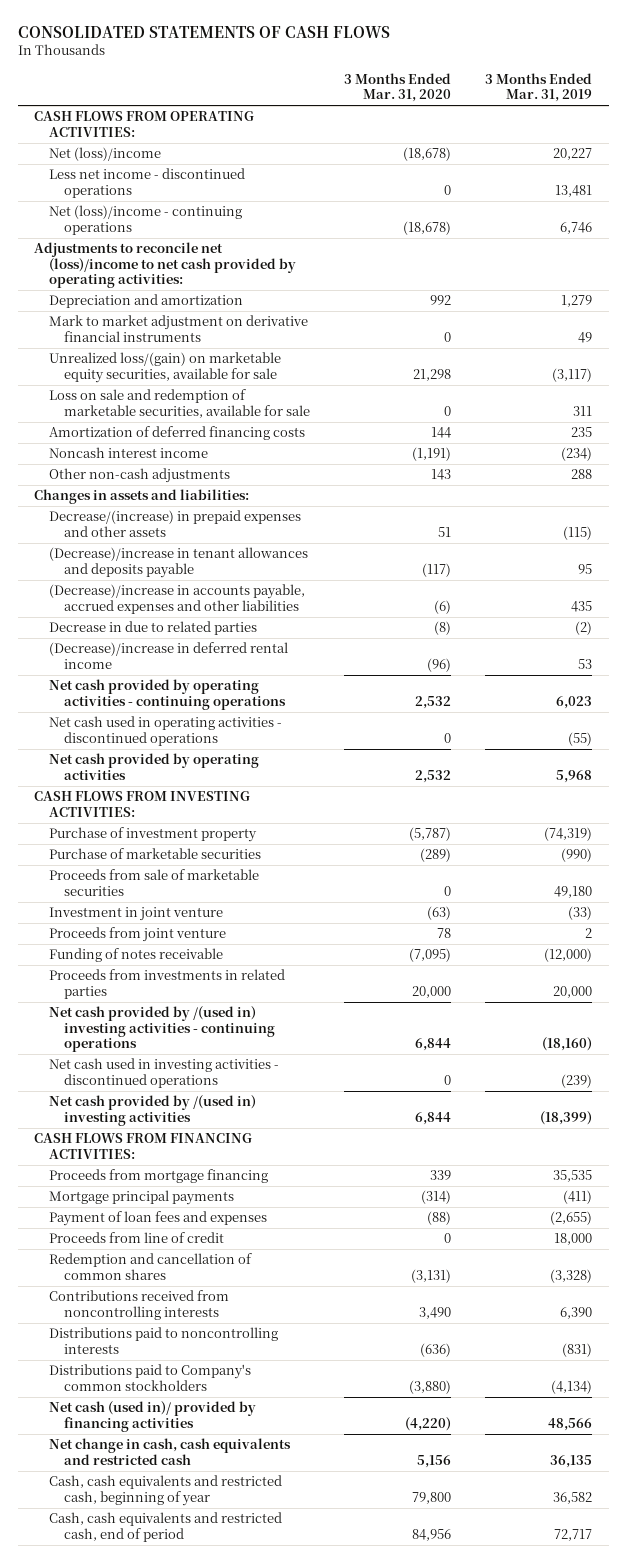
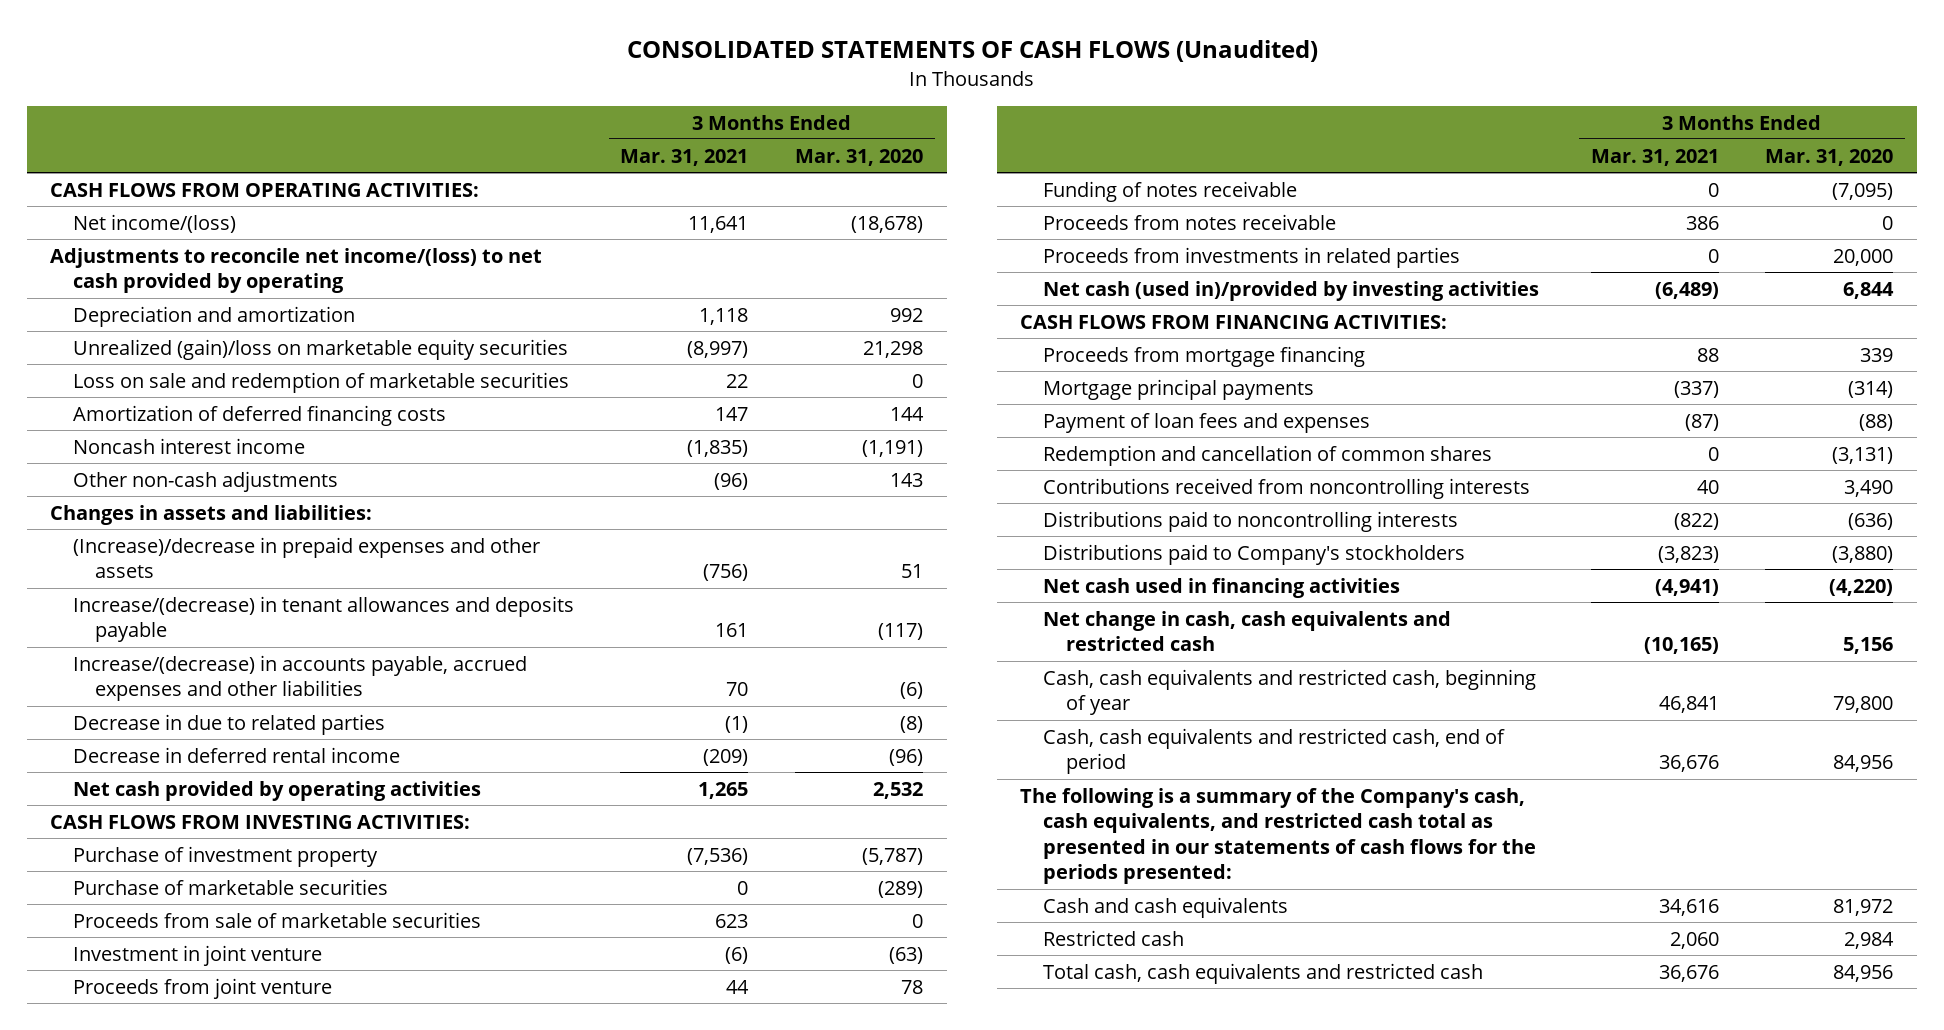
[17,25,390,38] CONSOLIDATED STATEMENTS OF CASH FLOWS -> [626,40,1318,63] CONSOLIDATED STATEMENTS OF CASH FLOWS (Unaudited)
[484,72,592,103] 3 Months Ended Mar. 31, 2019 -> none
none -> [620,148,749,166] Mar. 31, 2021
[49,168,246,198] Less net income - discontinued operations -> none
[49,205,243,235] Net (loss)/income - continuing operations -> none
[49,147,162,162] Net (loss)/income -> [72,213,236,233] Net income/(loss)
[34,242,297,289] Adjustments to reconcile net (loss)/income to net cash provided by operating activities: -> [50,247,543,294] Adjustments to reconcile net income/(loss) to net cash provided by operating
[49,315,309,342] Mark to market adjustment on derivative financial instruments -> none
[49,352,282,383] Unrealized loss/(gain) on marketable equity securities, available for sale -> [72,338,568,360] Unrealized (gain)/loss on marketable equity securities
[49,389,311,418] Loss on sale and redemption of marketable securities, available for sale -> [72,371,569,393] Loss on sale and redemption of marketable securities
[49,510,302,537] Decrease/(increase) in prepaid expenses and other assets -> [72,536,540,579] (Increase)/decrease in prepaid expenses and other assets
[49,547,309,578] (Decrease)/increase in tenant allowances and deposits payable -> [72,595,574,643] Increase/(decrease) in tenant allowances and deposits payable
[49,584,306,614] (Decrease)/increase in accounts payable, accrued expenses and other liabilities -> [72,654,527,702] Increase/(decrease) in accounts payable, accrued expenses and other liabilities
[49,679,287,710] Net cash provided by operating activities - continuing operations -> none
[49,716,283,746] Net cash used in operating activities - discontinued operations -> none
[49,642,289,669] (Decrease)/increase in deferred rental income -> [72,746,400,763] Decrease in deferred rental income
none -> [1043,213,1337,230] Proceeds from notes receivable
[49,1006,276,1053] Net cash provided by /(used in) investing activities - continuing operations -> none
[49,1058,280,1088] Net cash used in investing activities - discontinued operations -> none
[49,1095,257,1126] Net cash provided by /(used in) investing activities -> [1043,280,1540,301] Net cash (used in)/provided by investing activities
[49,1232,225,1244] Proceeds from line of credit -> none
[49,1364,252,1391] Distributions paid to Company's common stockholders -> [1043,543,1466,565] Distributions paid to Company's stockholders
[49,1401,257,1432] Net cash (used in)/ provided by financing activities -> [1043,577,1401,598] Net cash used in financing activities
none -> [1020,787,1537,885] The following is a summary of the Company's cash, cash equivalents, and restricted cash total as presented in our statements of cash flows for the periods presented:
none -> [1043,896,1289,918] Cash and cash equivalents
none -> [1043,929,1185,946] Restricted cash
none -> [1043,962,1484,984] Total cash, cash equivalents and restricted cash

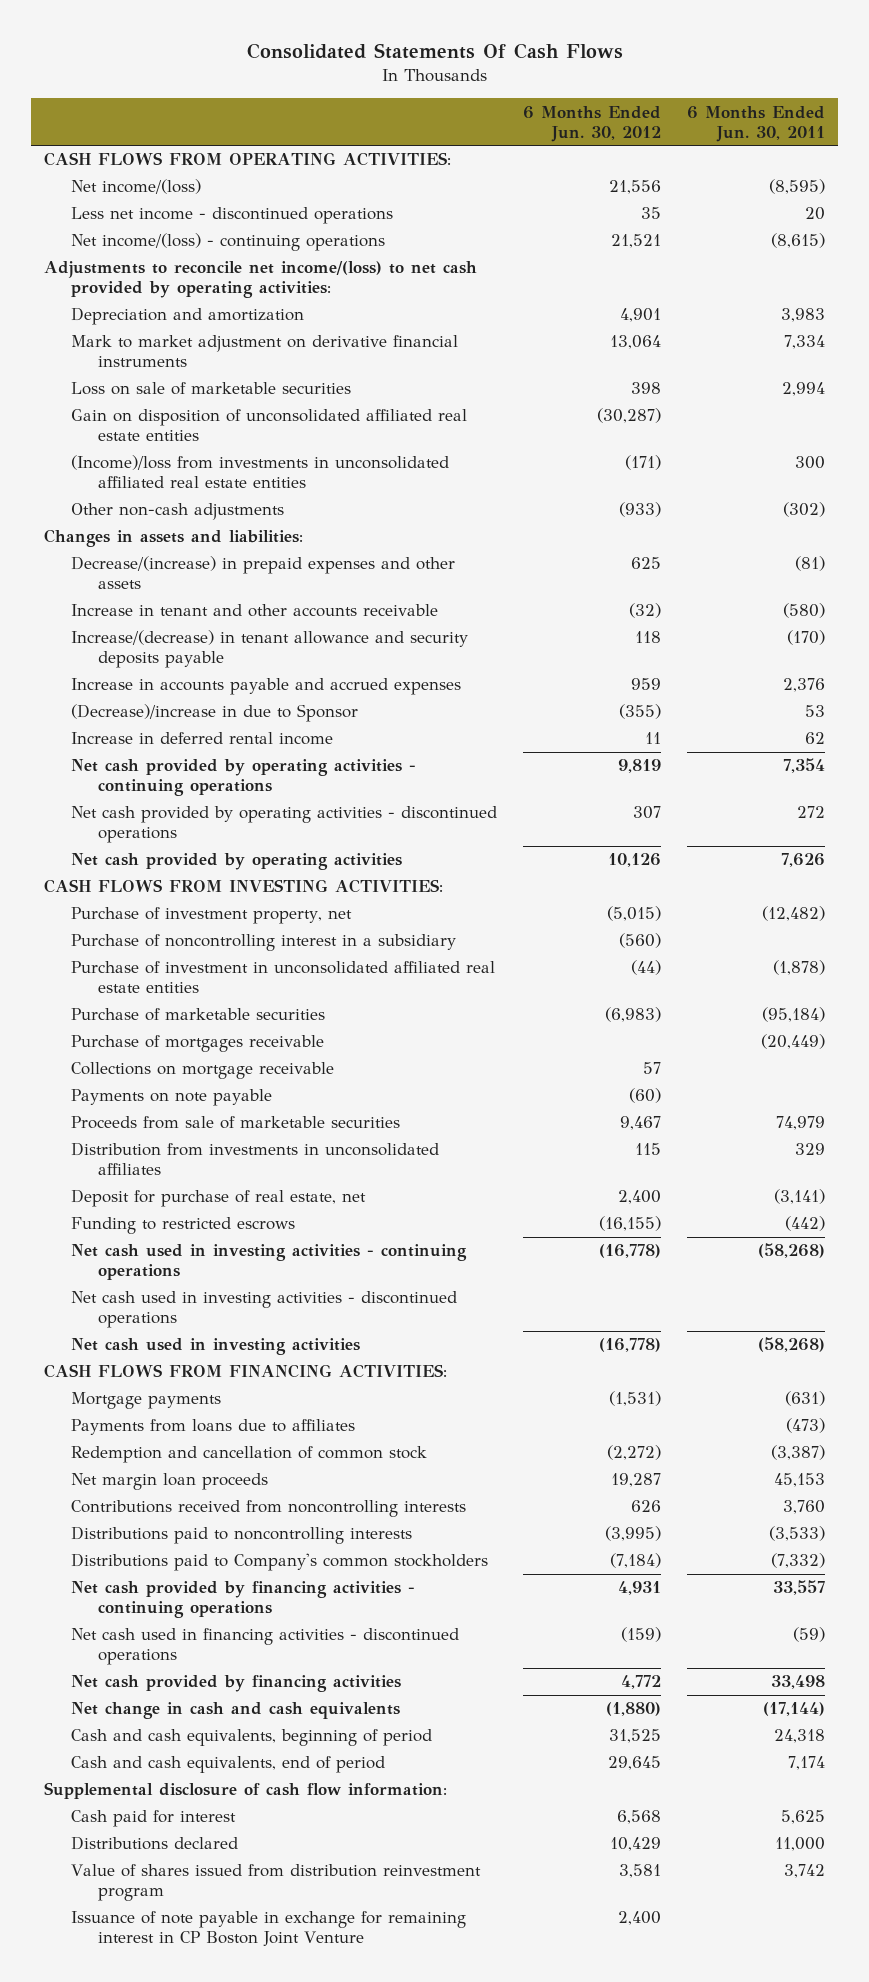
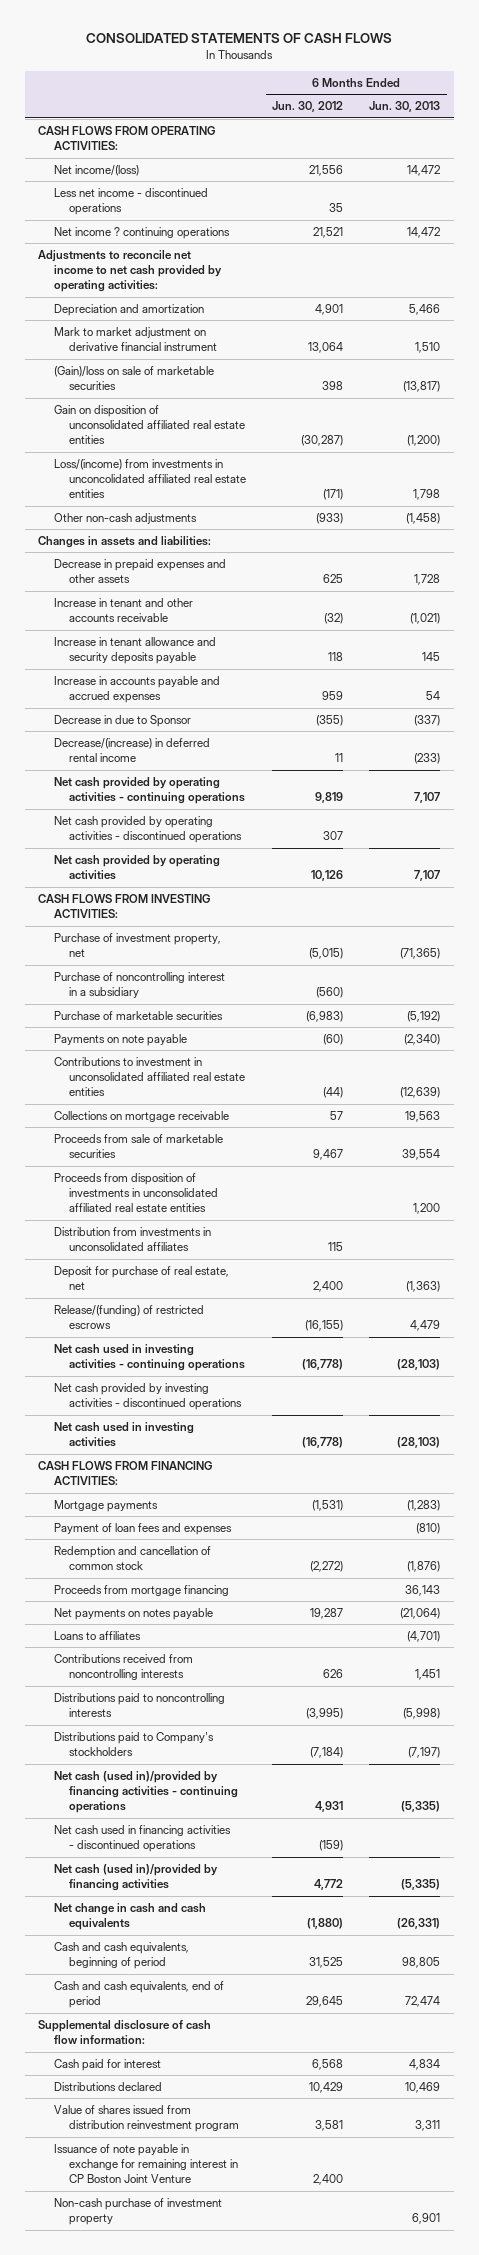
[246,43,623,60] Consolidated Statements Of Cash Flows -> [86,33,393,44] CONSOLIDATED STATEMENTS OF CASH FLOWS
[686,105,825,142] 6 Months Ended Jun. 30, 2011 -> none
none -> [369,101,441,113] Jun. 30, 2013
[71,233,386,252] Net income/(loss) - continuing operations -> [53,227,230,240] Net income ? continuing operations
[44,261,478,299] Adjustments to reconcile net income/(loss) to net cash provided by operating activities: -> [38,250,222,293] Adjustments to reconcile net income to net cash provided by operating activities:
[71,335,459,368] Mark to market adjustment on derivative financial instruments -> [53,327,218,352] Mark to market adjustment on derivative financial instrument
[71,382,352,396] Loss on sale of marketable securities -> [53,366,214,391] (Gain)/loss on sale of marketable securities
[71,455,450,489] (Income)/loss from investments in unconsolidated affiliated real estate entities -> [53,459,247,499] Loss/(income) from investments in unconcolidated affiliated real estate entities
[71,556,456,590] Decrease/(increase) in prepaid expenses and other assets -> [53,559,226,584] Decrease in prepaid expenses and other assets
[71,630,469,669] Increase/(decrease) in tenant allowance and security deposits payable -> [53,637,216,665] Increase in tenant allowance and security deposits payable
[71,704,359,723] (Decrease)/increase in due to Sponsor -> [53,715,191,728] Decrease in due to Sponsor
[71,732,334,746] Increase in deferred rental income -> [53,738,210,763] Decrease/(increase) in deferred rental income
[71,961,496,994] Purchase of investment in unconsolidated affiliated real estate entities -> none
[71,1035,325,1053] Purchase of mortgages receivable -> none
none -> [53,1057,246,1097] Contributions to investment in unconsolidated affiliated real estate entities
[71,1062,335,1080] Collections on mortgage receivable -> [53,1111,229,1123] Collections on mortgage receivable
none -> [53,1173,219,1213] Proceeds from disposition of investments in unconsolidated affiliated real estate entities
[71,1217,296,1235] Funding to restricted escrows -> [53,1305,204,1330] Release/(funding) of restricted escrows
[71,1291,458,1329] Net cash used in investing activities - discontinued operations -> [53,1383,243,1411] Net cash provided by investing activities - discontinued operations
[71,1419,356,1436] Payments from loans due to affiliates -> none
none -> [53,1523,232,1536] Payment of loan fees and expenses
none -> [53,1585,229,1597] Proceeds from mortgage financing
[71,1473,269,1491] Net margin loan proceeds -> [53,1608,213,1621] Net payments on notes payable
none -> [53,1631,141,1641] Loans to affiliates
[71,1553,489,1572] Distributions paid to Company's common stockholders -> [53,1732,214,1757] Distributions paid to Company's stockholders
[71,1581,416,1619] Net cash provided by financing activities - continuing operations -> [53,1771,239,1814] Net cash (used in)/provided by financing activities - continuing operations
[71,1675,402,1693] Net cash provided by financing activities -> [53,1864,218,1892] Net cash (used in)/provided by financing activities
none -> [53,2198,222,2226] Non-cash purchase of investment property

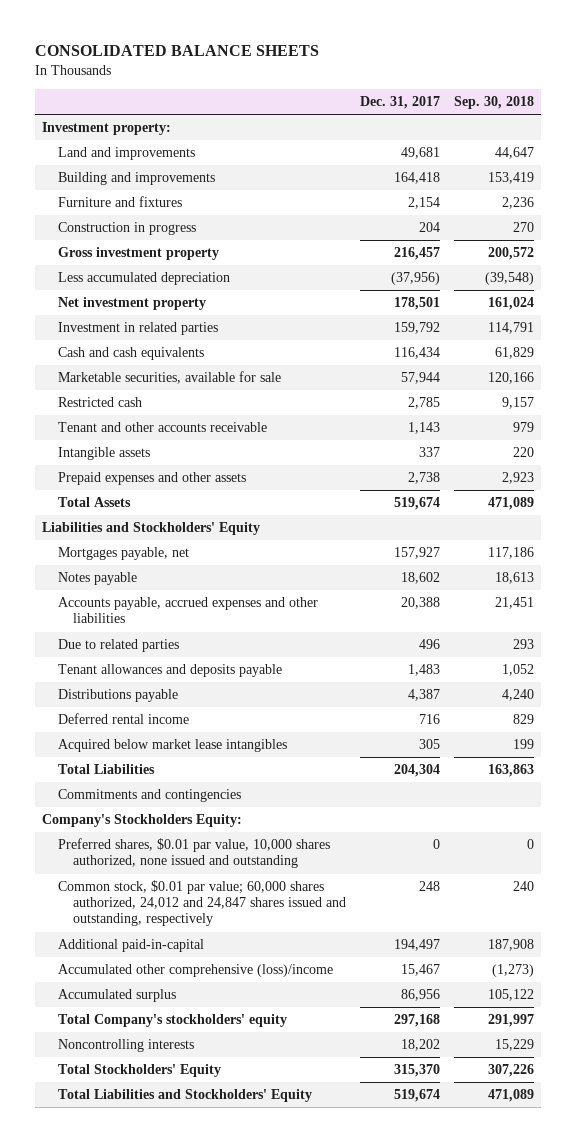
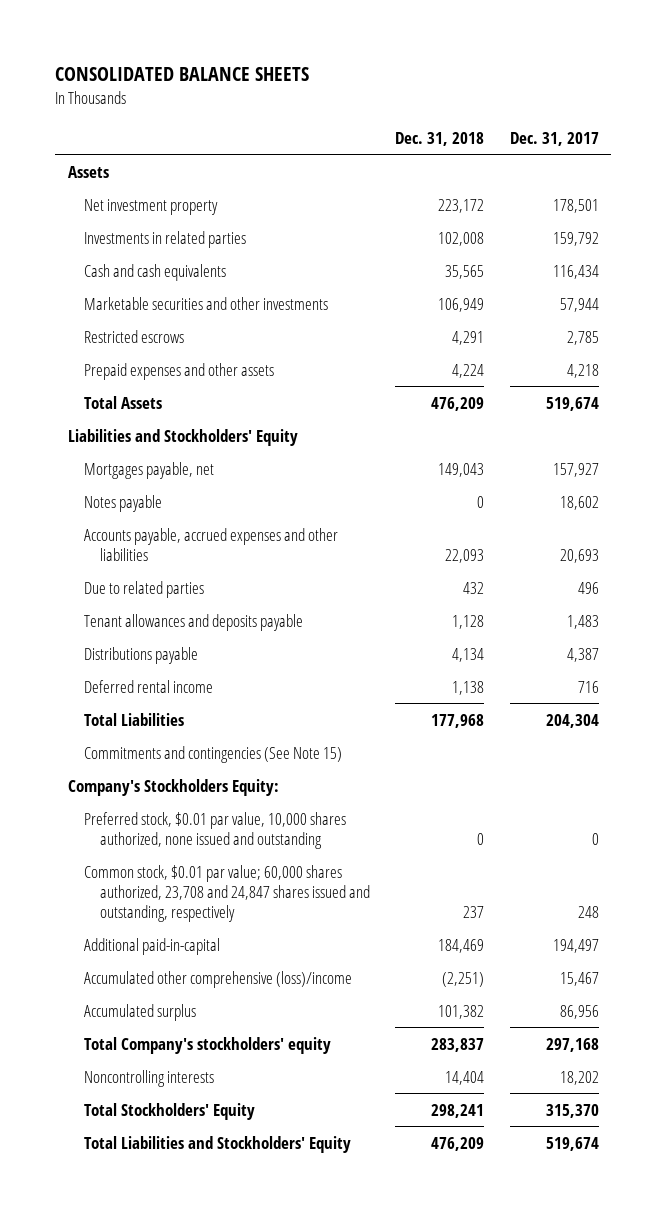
[454,96,535,110] Sep. 30, 2018 -> none
none -> [395,131,485,146] Dec. 31, 2018
[57,147,195,161] Land and improvements -> none
[57,172,215,186] Building and improvements -> none
[57,196,182,208] Furniture and fixtures -> none
[57,222,196,236] Construction in progress -> none
[57,247,219,261] Gross investment property -> none
[57,272,230,286] Less accumulated depreciation -> none
[42,122,172,136] Investment property: -> [67,165,109,178] Assets
[57,322,218,336] Investment in related parties -> [83,230,246,248] Investments in related parties
[57,422,267,433] Tenant and other accounts receivable -> none
[57,447,150,461] Intangible assets -> none
[57,371,281,385] Marketable securities, available for sale -> [83,296,328,310] Marketable securities and other investments
[57,397,142,408] Restricted cash -> [83,329,184,343] Restricted escrows
[408,472,441,485] 2,738 -> [566,363,599,378] 4,218
[401,597,441,610] 20,388 -> [559,548,599,563] 20,693
[57,739,287,753] Acquired below market lease intangibles -> none
[57,789,241,803] Commitments and contingencies -> [83,745,342,763] Commitments and contingencies (See Note 15)
[57,838,330,869] Preferred shares, $0.01 par value, 10,000 shares authorized, none issued and outstanding -> [83,811,346,849] Preferred stock, $0.01 par value, 10,000 shares authorized, none issued and outstanding
[57,880,346,927] Common stock, $0.01 par value; 60,000 shares authorized, 24,012 and 24,847 shares issued and outstanding, respectively -> [83,864,371,922] Common stock, $0.01 par value; 60,000 shares authorized, 23,708 and 24,847 shares issued and outstanding, respectively

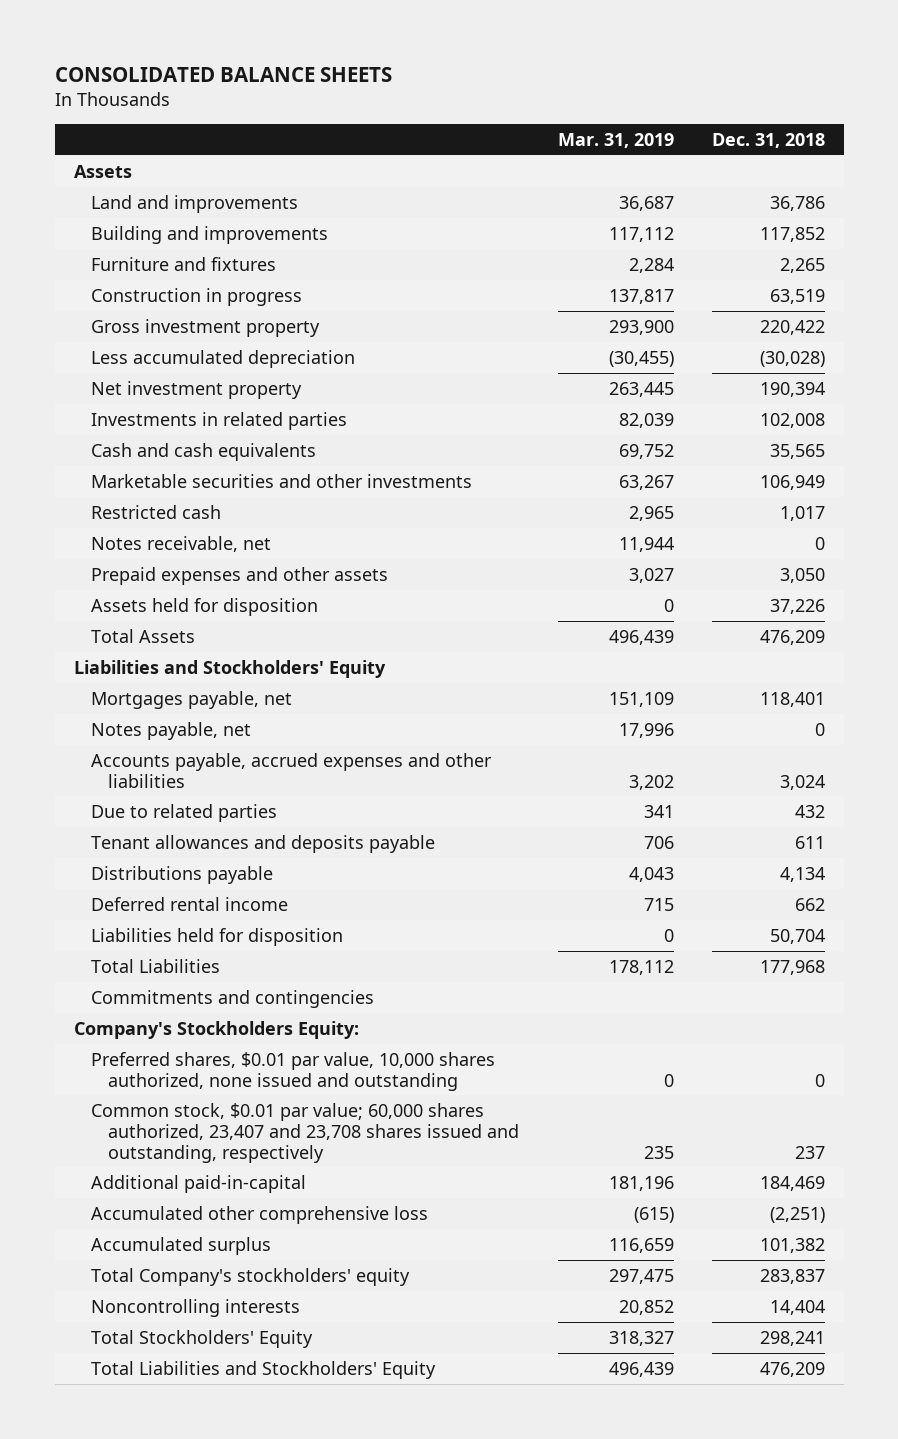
[509,131,599,146] Dec. 31, 2017 -> none
none -> [557,132,674,148] Mar. 31, 2019
none -> [91,194,299,213] Land and improvements
none -> [91,225,329,244] Building and improvements
none -> [91,256,277,271] Furniture and fixtures
none -> [91,287,303,306] Construction in progress
none -> [91,318,321,337] Gross investment property
none -> [91,349,356,368] Less accumulated depreciation
[438,198,485,213] 223,172 -> [759,381,825,397] 190,394
[83,329,184,343] Restricted escrows -> none
none -> [91,504,222,519] Restricted cash
none -> [91,535,272,552] Notes receivable, net
[452,363,485,378] 4,224 -> [779,567,825,583] 3,050
none -> [91,597,319,616] Assets held for disposition
[438,462,485,477] 149,043 -> [759,691,825,707] 118,401
[83,494,162,512] Notes payable -> [91,721,252,740] Notes payable, net
[445,548,485,563] 22,093 -> [779,774,825,790] 3,024
[452,614,485,629] 1,128 -> [794,835,825,849] 611
[452,680,485,695] 1,138 -> [794,897,825,911] 662
none -> [91,927,344,946] Liabilities held for disposition
[83,745,342,763] Commitments and contingencies (See Note 15) -> [91,989,375,1008] Commitments and contingencies
[83,811,346,849] Preferred stock, $0.01 par value, 10,000 shares authorized, none issued and outstanding -> [91,1051,496,1091] Preferred shares, $0.01 par value, 10,000 shares authorized, none issued and outstanding
[83,864,371,922] Common stock, $0.01 par value; 60,000 shares authorized, 23,708 and 24,847 shares issued and outstanding, respectively -> [91,1102,520,1163] Common stock, $0.01 par value; 60,000 shares authorized, 23,407 and 23,708 shares issued and outstanding, respectively
[83,970,352,988] Accumulated other comprehensive (loss)/income -> [91,1205,429,1224] Accumulated other comprehensive loss

